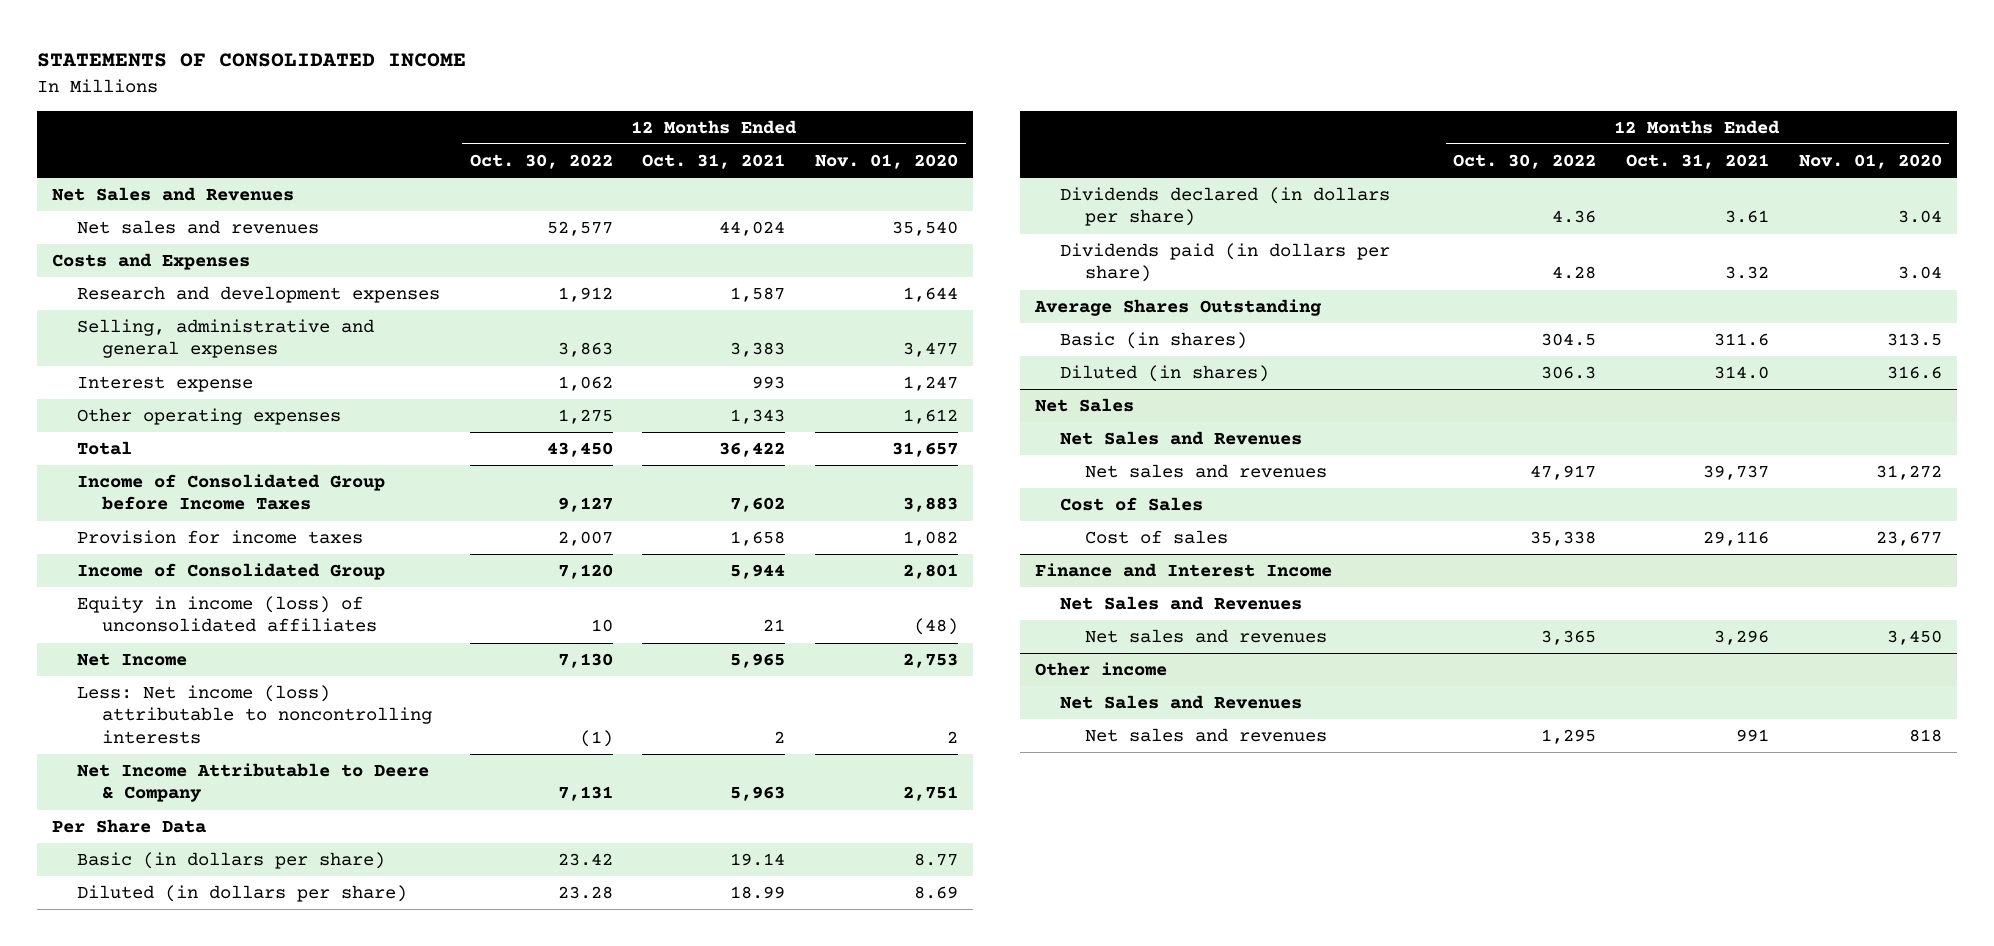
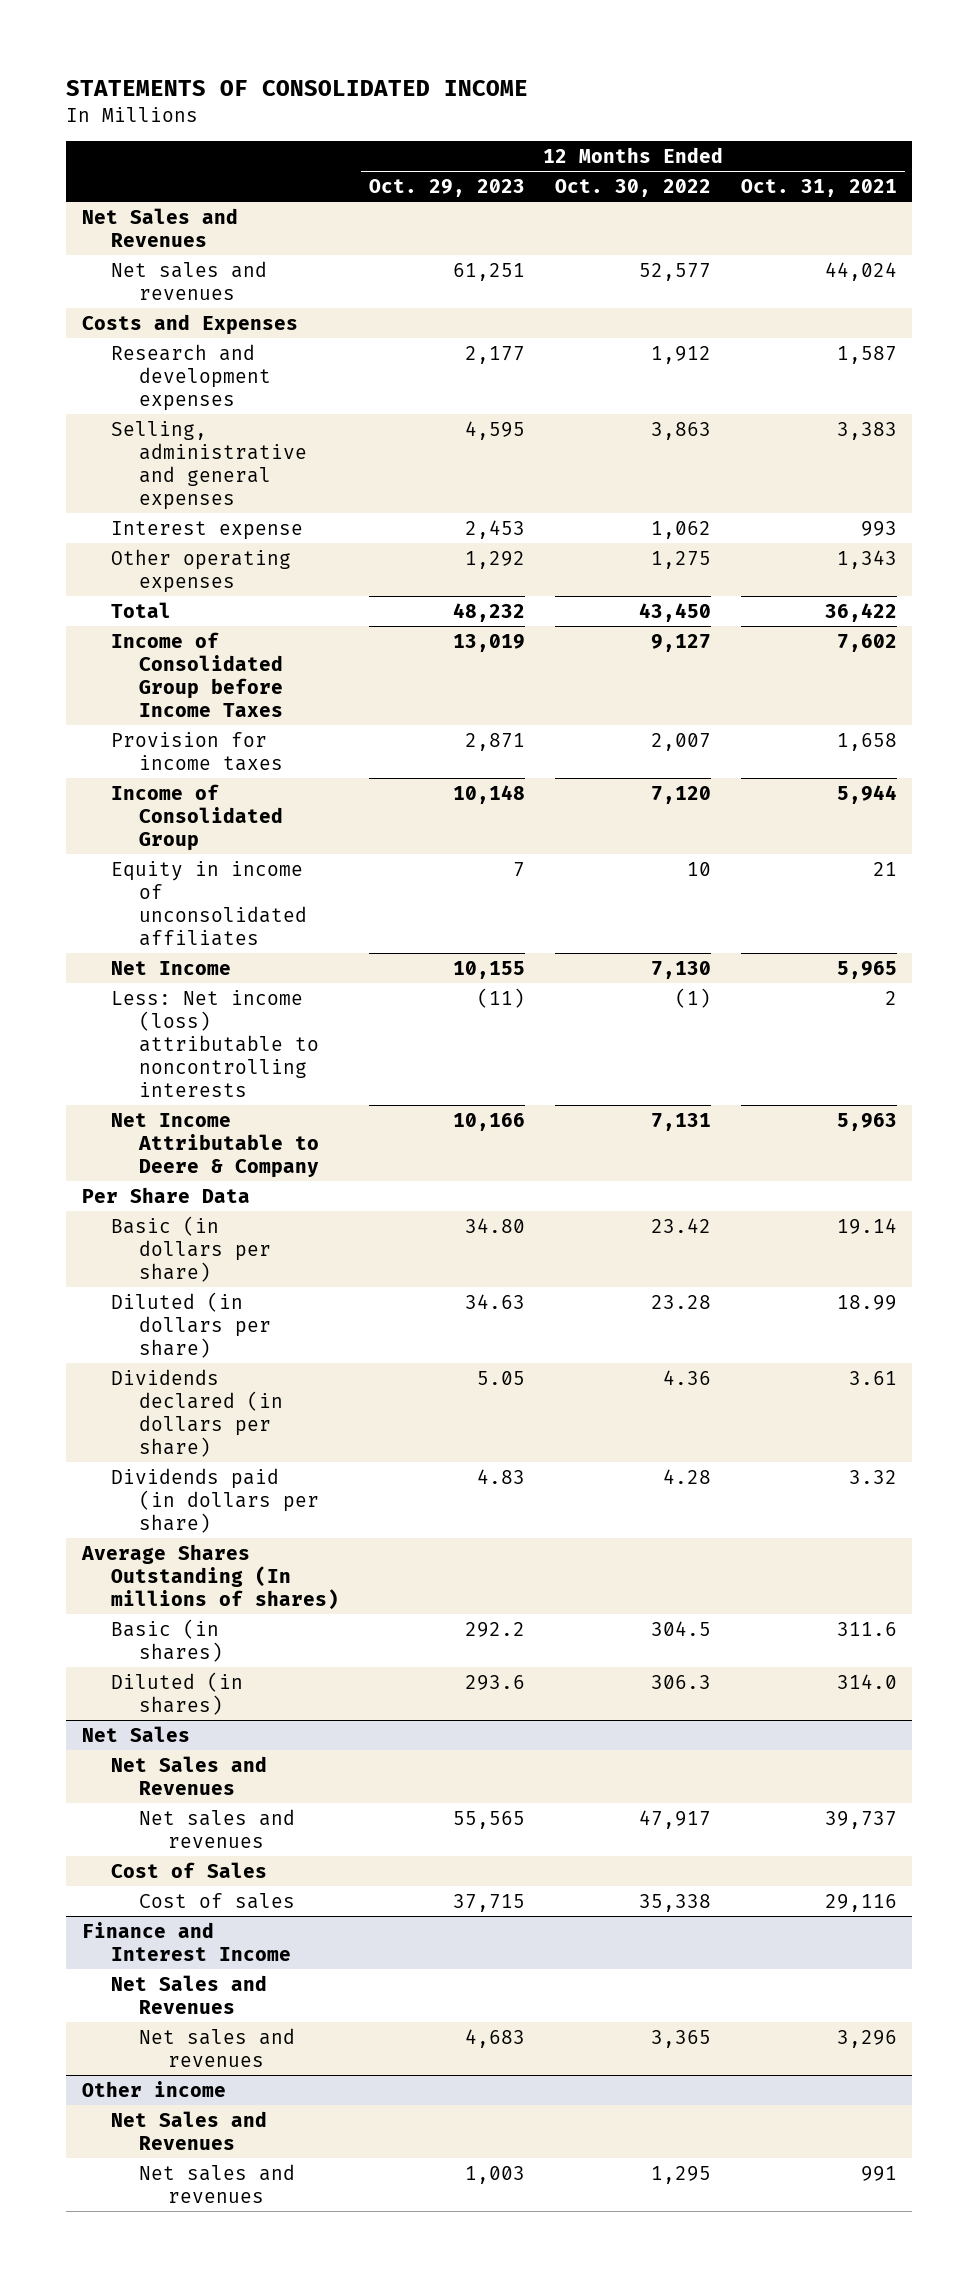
[815,153,959,169] Nov. 01, 2020 -> none
none -> [368,179,525,198] Oct. 29, 2023
[76,596,377,633] Equity in income (loss) of unconsolidated affiliates -> [110,860,308,946] Equity in income of unconsolidated affiliates
[1034,299,1323,317] Average Shares Outstanding -> [80,1543,339,1610] Average Shares Outstanding (In millions of shares)

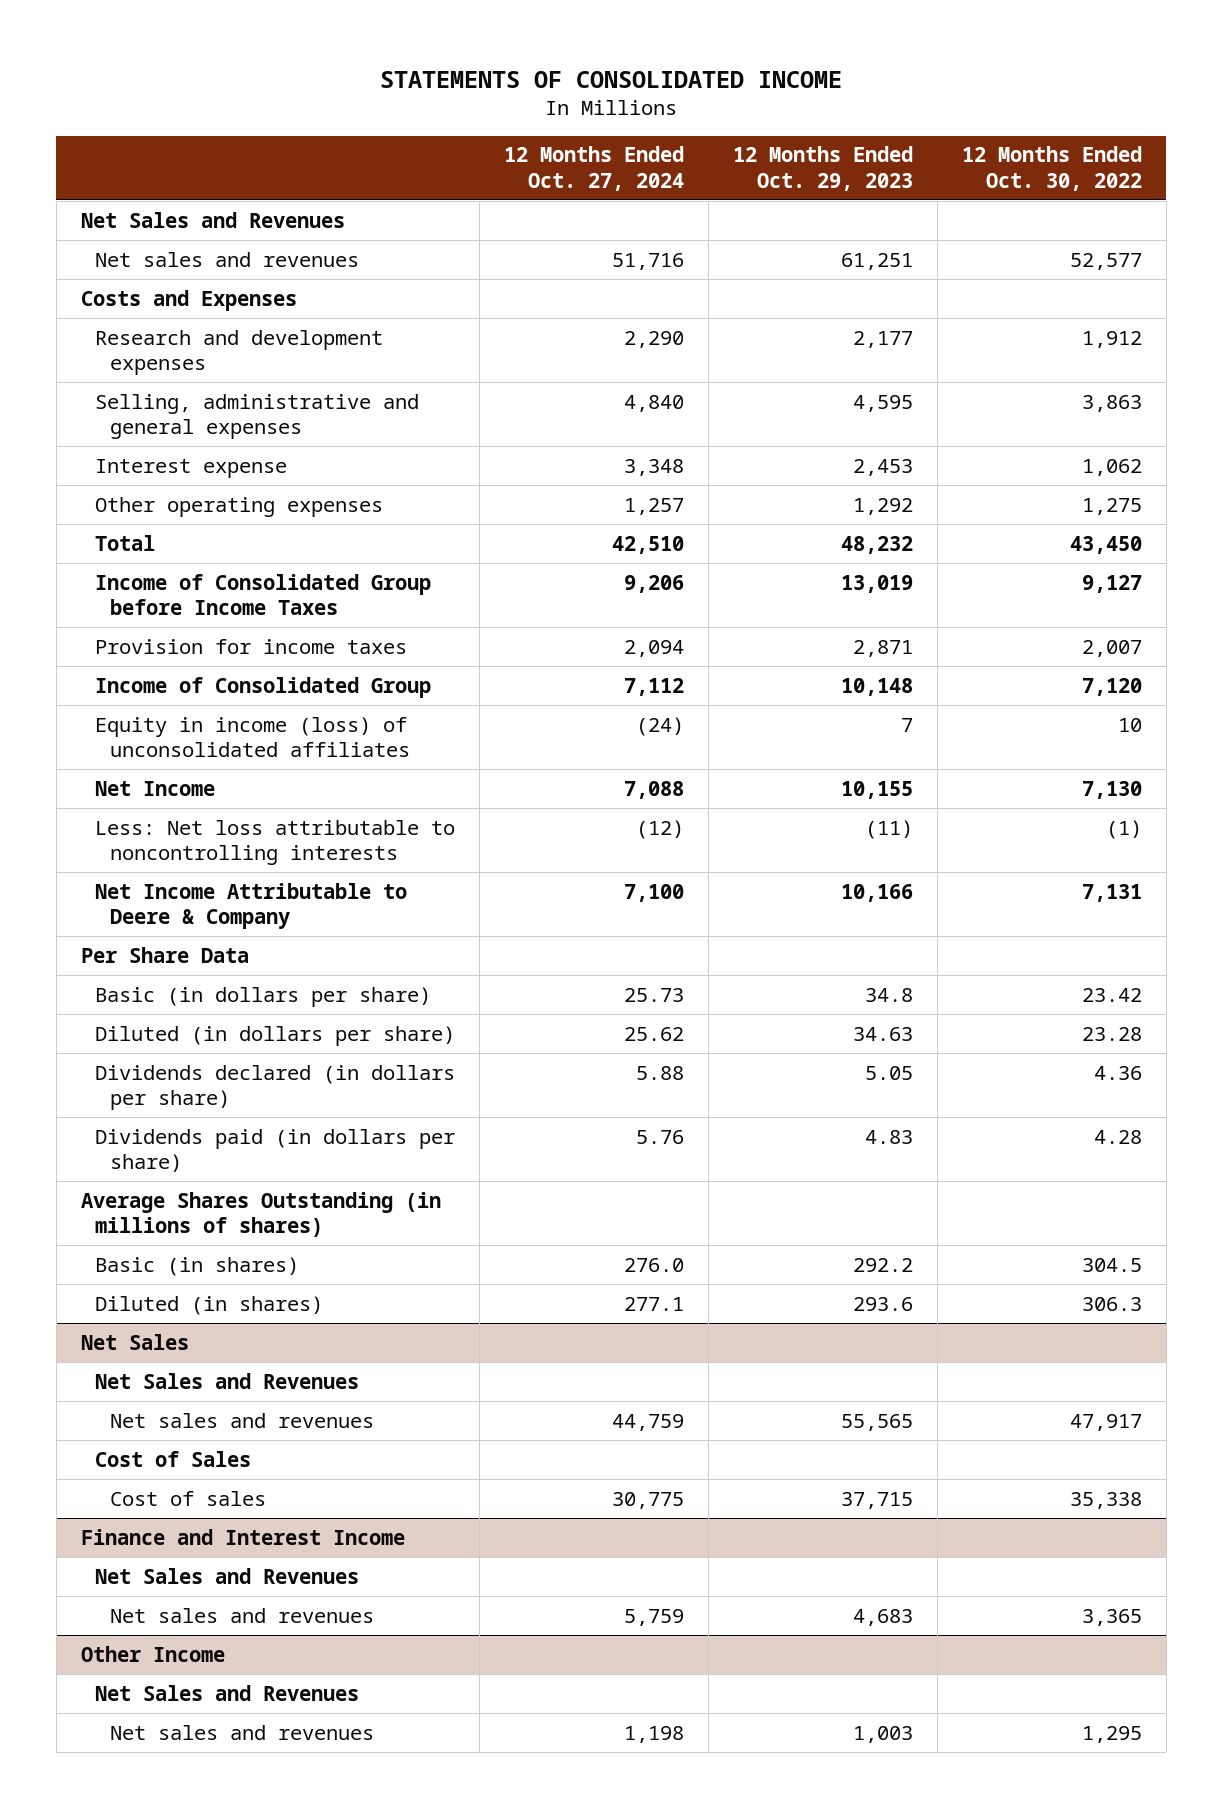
[741,179,898,198] Oct. 31, 2021 -> none
none -> [504,146,685,191] 12 Months Ended Oct. 27, 2024
[110,860,308,946] Equity in income of unconsolidated affiliates -> [95,716,411,758] Equity in income (loss) of unconsolidated affiliates
[110,989,320,1097] Less: Net income (loss) attributable to noncontrolling interests -> [95,819,456,866] Less: Net loss attributable to noncontrolling interests
[464,1217,525,1233] 34.80 -> [865,987,914,1002] 34.8
[80,1543,339,1610] Average Shares Outstanding (In millions of shares) -> [80,1191,441,1238] Average Shares Outstanding (in millions of shares)
[81,2080,226,2097] Other income -> [80,1645,225,1662] Other Income

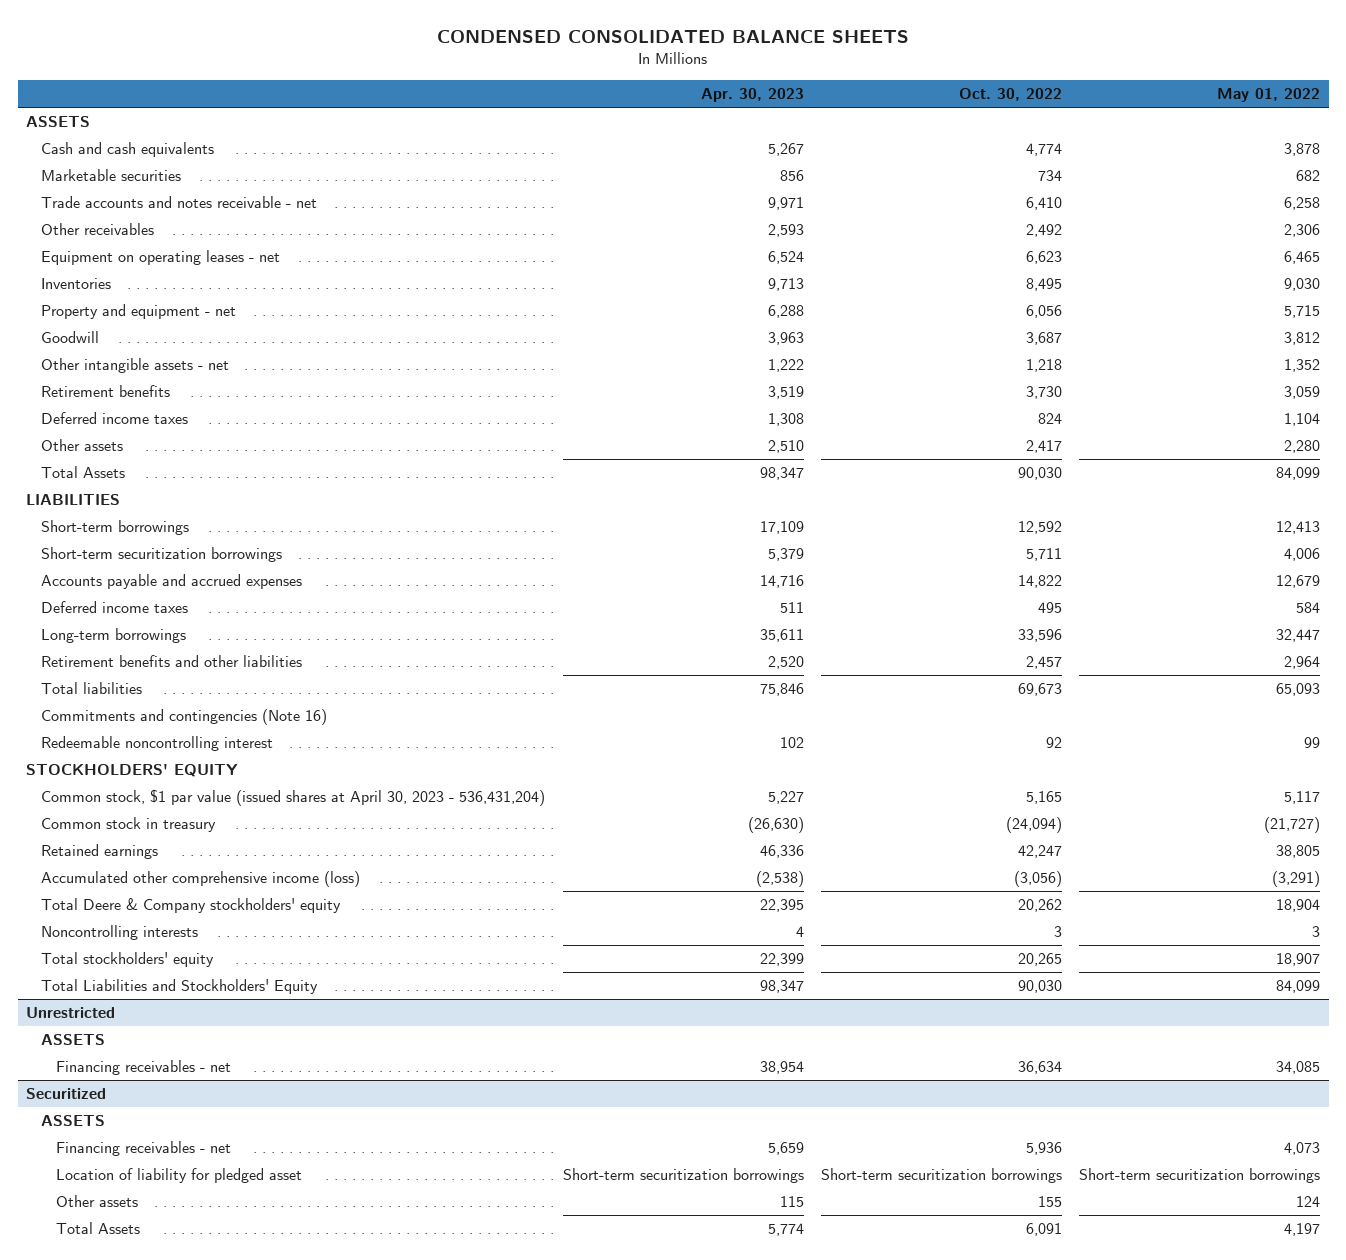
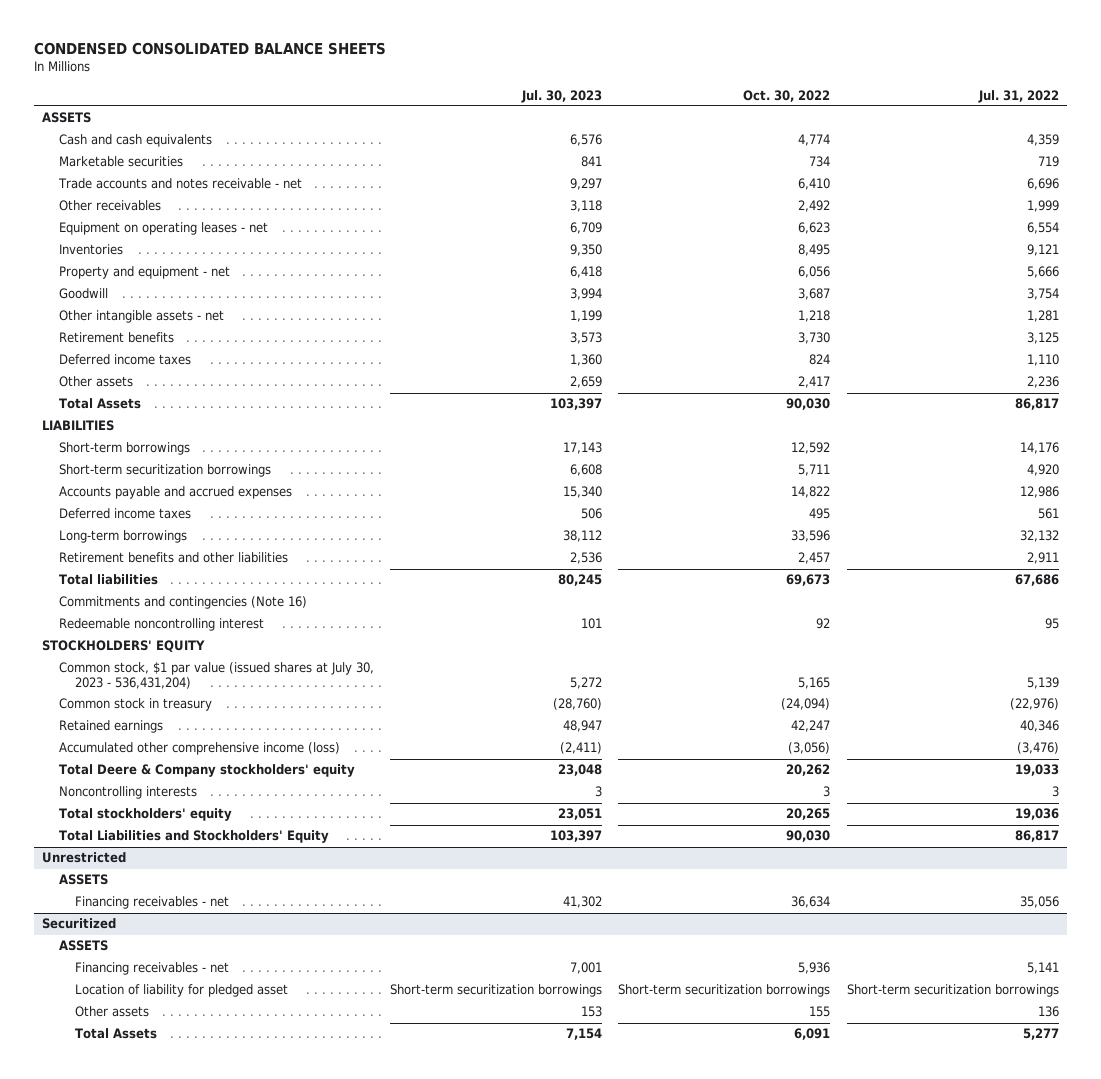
[700,88,804,103] Apr. 30, 2023 -> none
[1217,88,1321,103] May 01, 2022 -> none
none -> [521,89,603,103] Jul. 30, 2023
none -> [977,89,1059,103] Jul. 31, 2022
[41,789,546,807] Common stock, $1 par value (issued shares at April 30, 2023 - 536,431,204) -> [58,662,374,690] Common stock, $1 par value (issued shares at July 30, 2023 - 536,431,204)

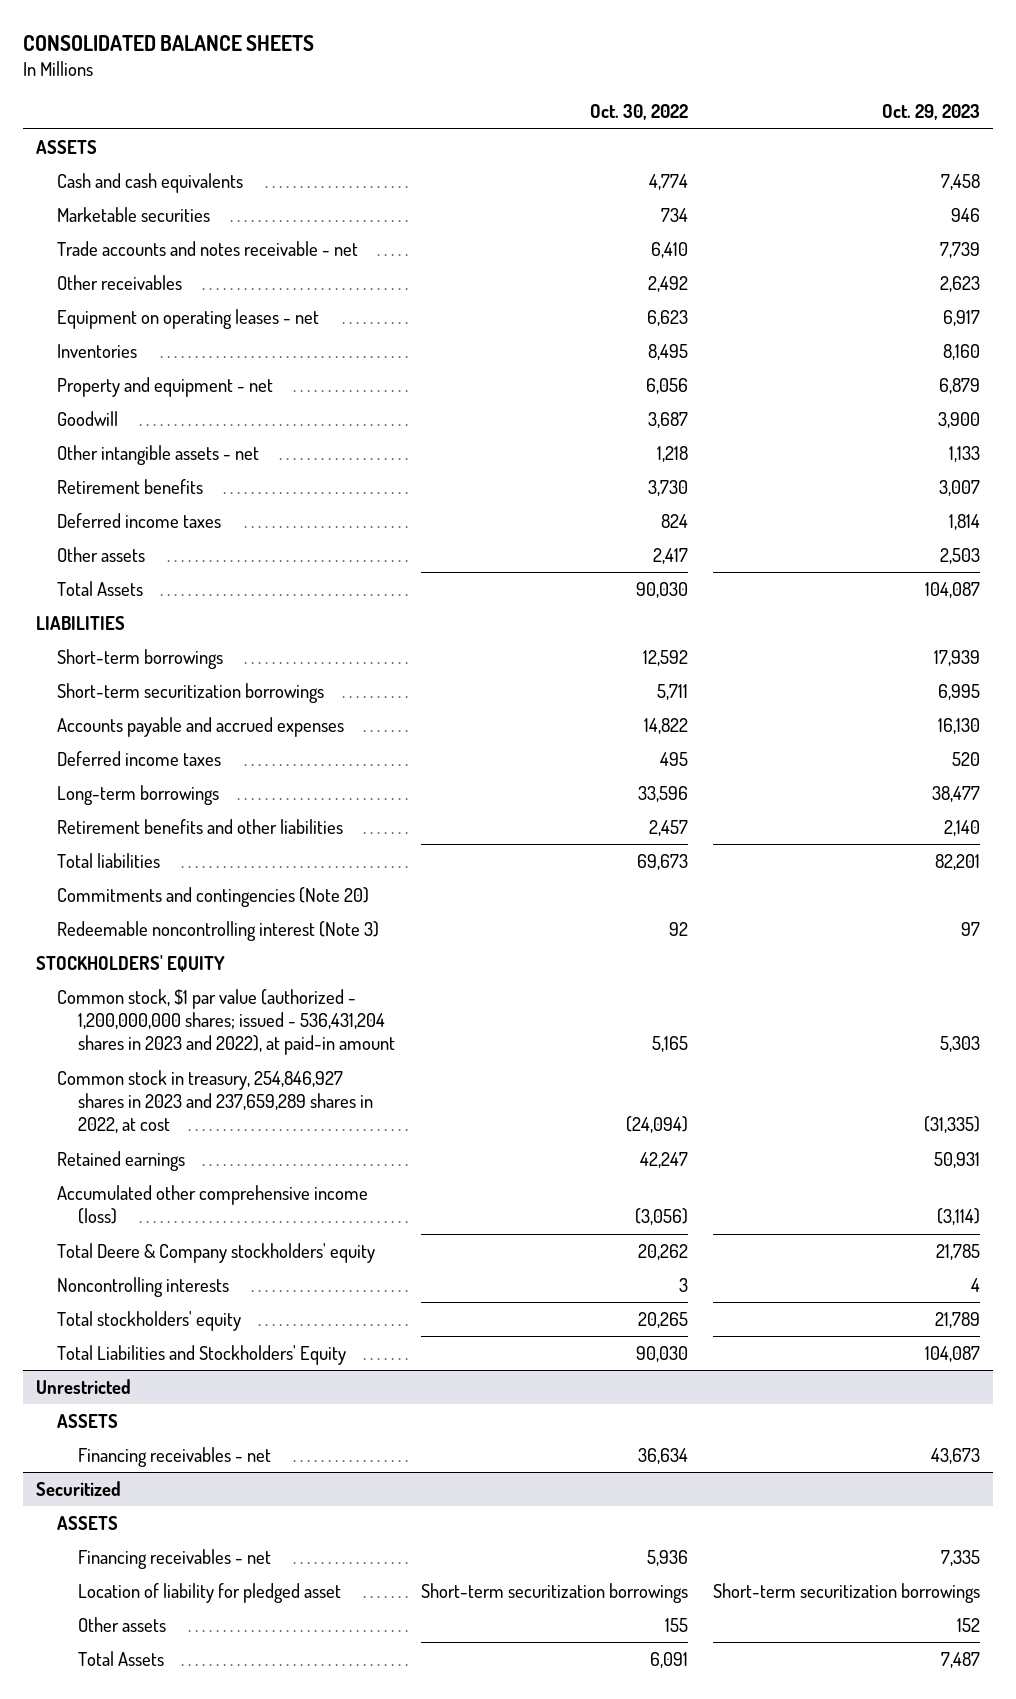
[34,42,387,56] CONDENSED CONSOLIDATED BALANCE SHEETS -> [22,35,314,52] CONSOLIDATED BALANCE SHEETS
[521,89,603,103] Jul. 30, 2023 -> none
[977,89,1059,103] Jul. 31, 2022 -> none
none -> [882,103,981,120] Oct. 29, 2023
[58,596,307,610] Commitments and contingencies (Note 16) -> [56,886,369,907] Commitments and contingencies (Note 20)
[58,618,264,632] Redeemable noncontrolling interest -> [56,920,379,941] Redeemable noncontrolling interest (Note 3)
[58,662,374,690] Common stock, $1 par value (issued shares at July 30, 2023 - 536,431,204) -> [56,988,396,1056] Common stock, $1 par value (authorized - 1,200,000,000 shares; issued - 536,431,204 shares in 2023 and 2022), at paid-in amount
[58,698,212,712] Common stock in treasury -> [56,1069,374,1134] Common stock in treasury, 254,846,927 shares in 2023 and 237,659,289 shares in 2022, at cost

